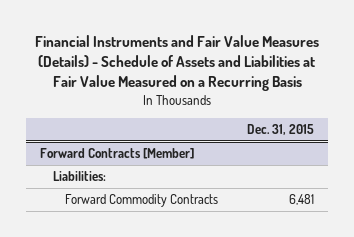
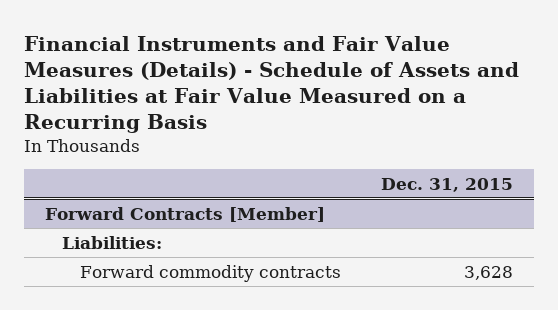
[65,194,219,208] Forward Commodity Contracts -> [80,264,342,282] Forward commodity contracts
[288,194,314,206] 6,481 -> [464,265,514,280] 3,628

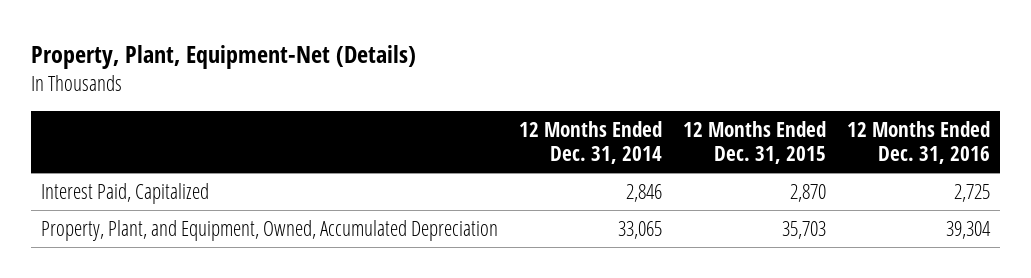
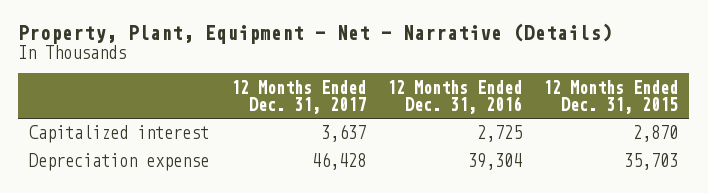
[30,44,416,69] Property, Plant, Equipment-Net (Details) -> [18,23,613,45] Property, Plant, Equipment - Net - Narrative (Details)
[519,120,663,165] 12 Months Ended Dec. 31, 2014 -> none
none -> [230,79,366,114] 12 Months Ended Dec. 31, 2017
[41,182,210,204] Interest Paid, Capitalized -> [29,125,210,144] Capitalized interest
[41,219,499,241] Property, Plant, and Equipment, Owned, Accumulated Depreciation -> [29,153,210,172] Depreciation expense

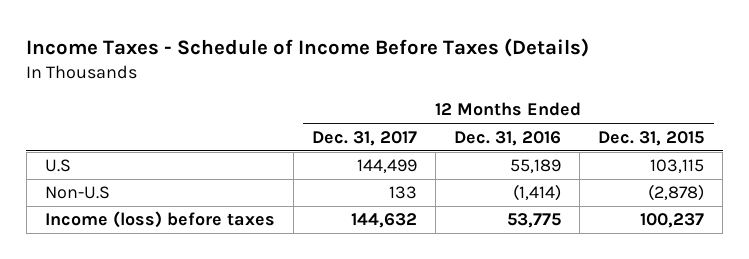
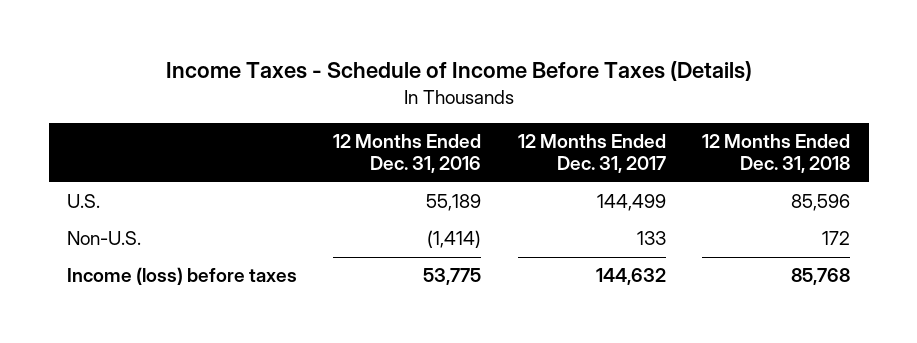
[598,130,705,146] Dec. 31, 2015 -> none
none -> [702,133,851,174] 12 Months Ended Dec. 31, 2018
[44,159,71,173] U.S -> [66,194,100,209] U.S.
[44,186,110,200] Non-U.S -> [66,231,141,246] Non-U.S.

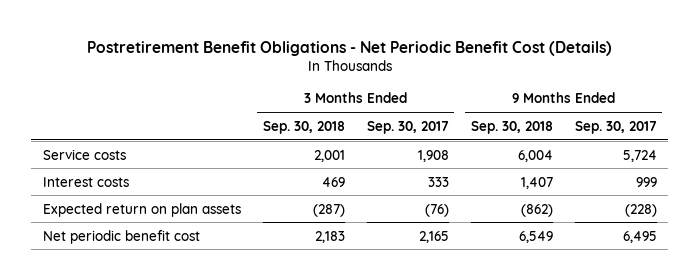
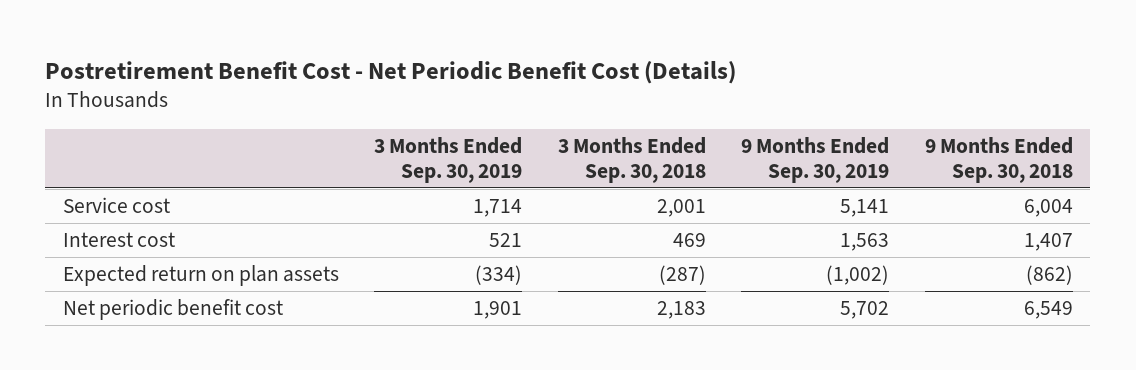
[86,40,612,56] Postretirement Benefit Obligations - Net Periodic Benefit Cost (Details) -> [45,60,737,84] Postretirement Benefit Cost - Net Periodic Benefit Cost (Details)
[366,120,449,134] Sep. 30, 2017 -> none
[574,120,657,134] Sep. 30, 2017 -> none
none -> [374,136,523,183] 3 Months Ended Sep. 30, 2019
none -> [741,136,890,183] 9 Months Ended Sep. 30, 2019
[42,148,126,160] Service costs -> [63,197,171,214] Service cost
[42,176,129,187] Interest costs -> [63,232,176,248] Interest cost

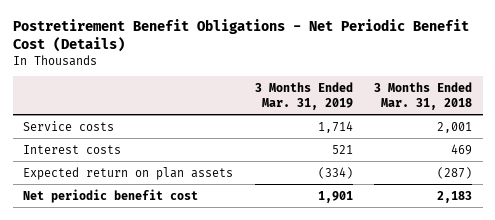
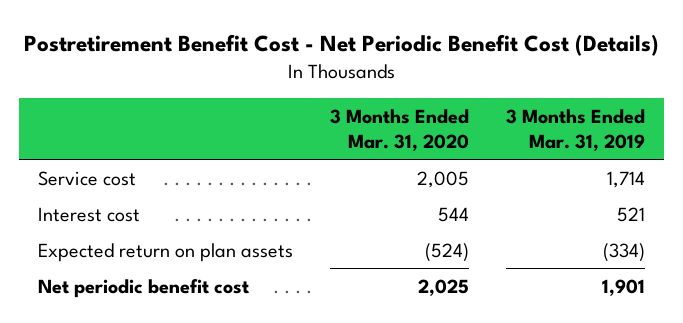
[12,18,469,52] Postretirement Benefit Obligations - Net Periodic Benefit Cost (Details) -> [23,33,659,56] Postretirement Benefit Cost - Net Periodic Benefit Cost (Details)
[374,82,473,110] 3 Months Ended Mar. 31, 2018 -> none
none -> [330,108,470,151] 3 Months Ended Mar. 31, 2020
[23,120,115,131] Service costs -> [37,170,136,186] Service cost
[23,144,122,154] Interest costs -> [37,206,140,222] Interest cost

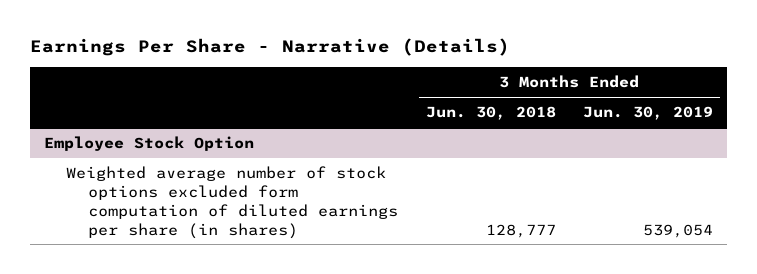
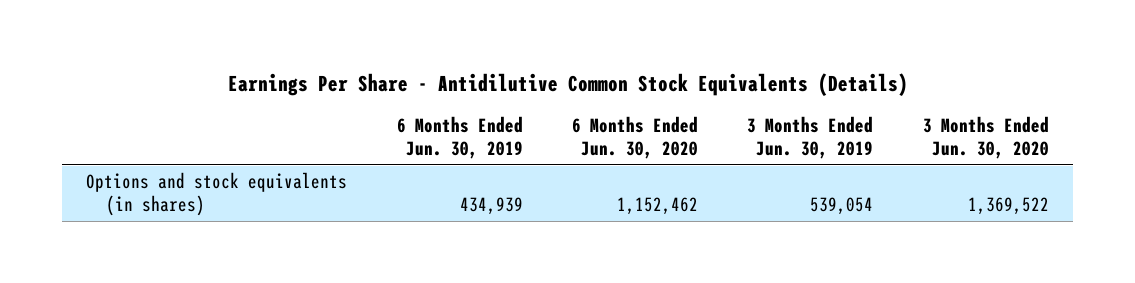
[29,38,510,57] Earnings Per Share - Narrative (Details) -> [227,73,908,97] Earnings Per Share - Antidilutive Common Stock Equivalents (Details)
[425,106,556,121] Jun. 30, 2018 -> none
none -> [396,116,523,160] 6 Months Ended Jun. 30, 2019
none -> [572,116,699,160] 6 Months Ended Jun. 30, 2020
none -> [922,116,1049,160] 3 Months Ended Jun. 30, 2020
[43,136,254,152] Employee Stock Option -> none
[65,166,399,239] Weighted average number of stock options excluded form computation of diluted earnings per share (in shares) -> [86,172,348,217] Options and stock equivalents (in shares)

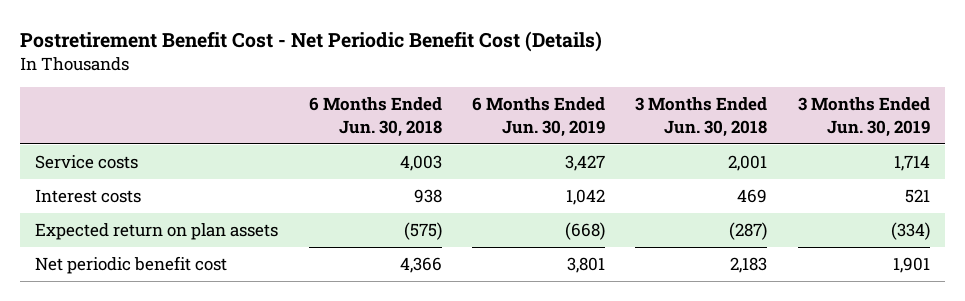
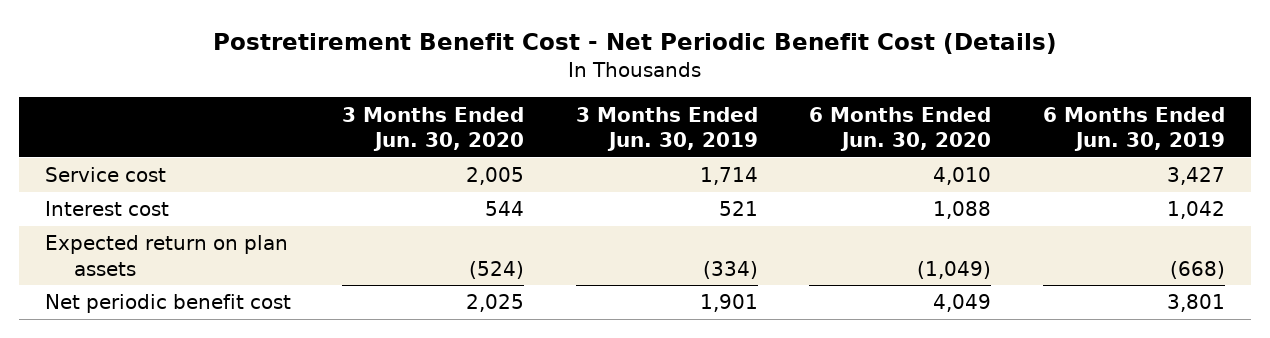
[308,97,442,137] 6 Months Ended Jun. 30, 2018 -> none
[635,97,768,137] 3 Months Ended Jun. 30, 2018 -> none
none -> [342,106,525,152] 3 Months Ended Jun. 30, 2020
none -> [809,106,992,152] 6 Months Ended Jun. 30, 2020
[35,155,139,170] Service costs -> [44,167,166,183] Service cost
[35,189,142,204] Interest costs -> [44,201,169,217] Interest cost

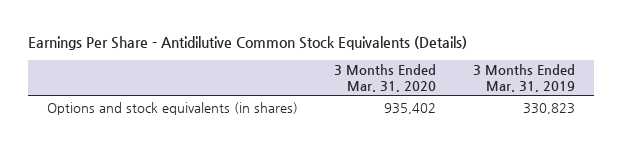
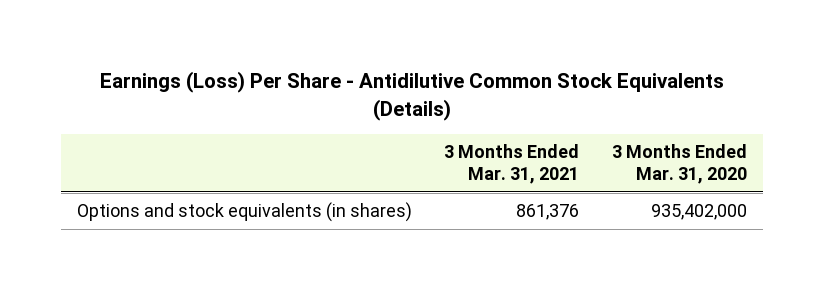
[28,36,468,51] Earnings Per Share - Antidilutive Common Stock Equivalents (Details) -> [99,71,724,121] Earnings (Loss) Per Share - Antidilutive Common Stock Equivalents (Details)
[473,64,576,92] 3 Months Ended Mar. 31, 2019 -> none
none -> [444,143,580,185] 3 Months Ended Mar. 31, 2021
[384,102,437,114] 935,402 -> [650,204,747,221] 935,402,000

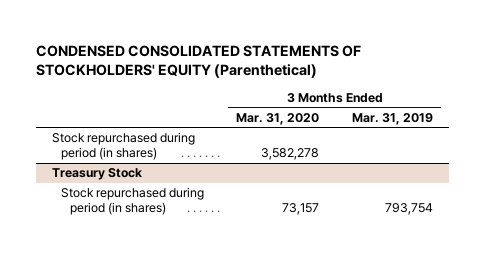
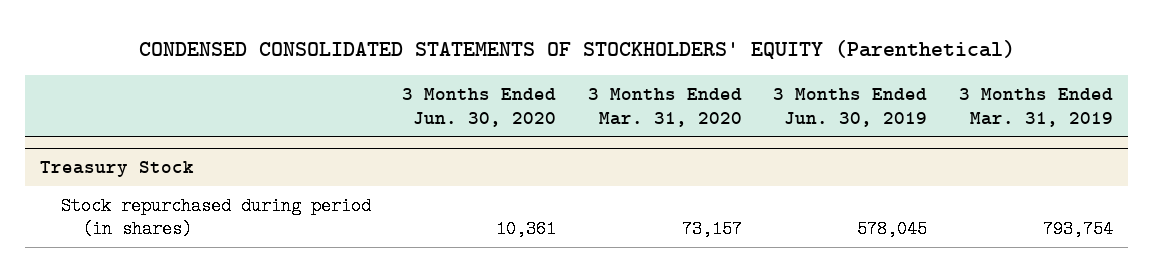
none -> [402,88,557,127] 3 Months Ended Jun. 30, 2020
none -> [773,88,928,127] 3 Months Ended Jun. 30, 2019
[52,132,196,161] Stock repurchased during period (in shares) -> none

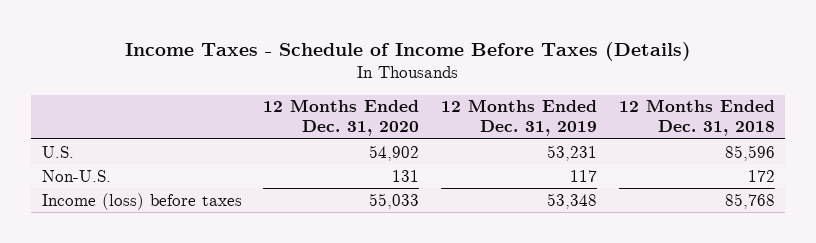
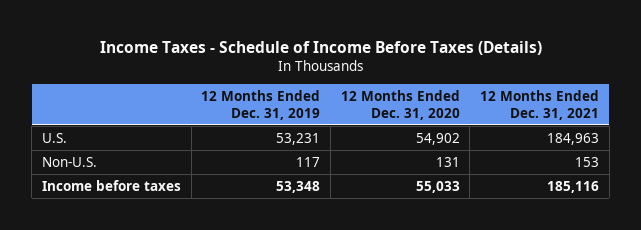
[618,99,775,137] 12 Months Ended Dec. 31, 2018 -> none
none -> [480,90,600,120] 12 Months Ended Dec. 31, 2021
[41,192,242,210] Income (loss) before taxes -> [41,179,181,191] Income before taxes

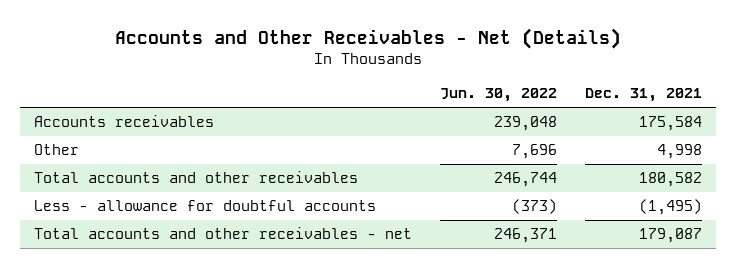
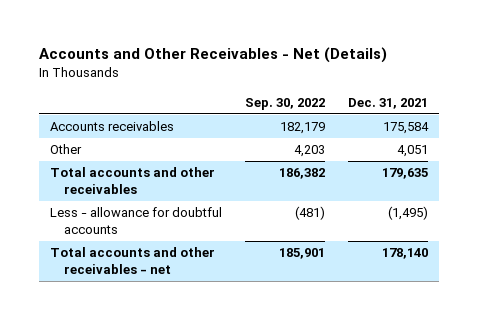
[440,88,558,103] Jun. 30, 2022 -> none
none -> [244,97,325,110] Sep. 30, 2022
[656,144,702,160] 4,998 -> [396,145,428,158] 4,051
[638,172,702,188] 180,582 -> [381,168,428,180] 179,635
[638,228,702,244] 179,087 -> [381,248,428,260] 178,140

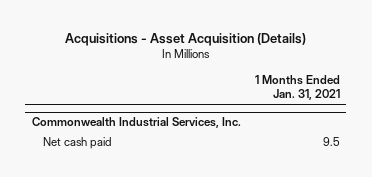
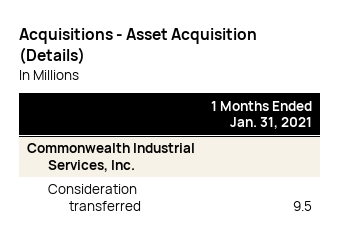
[43,137,113,150] Net cash paid -> [48,184,142,211] Consideration transferred

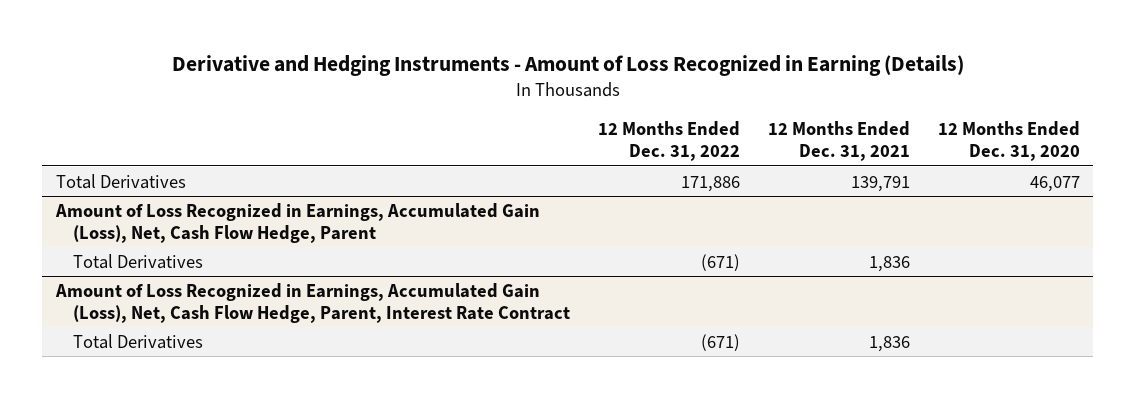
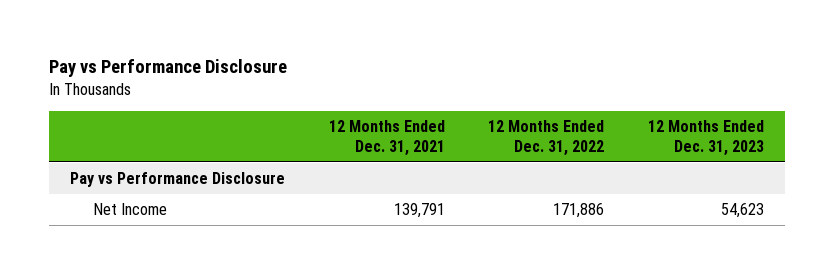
[171,54,964,76] Derivative and Hedging Instruments - Amount of Loss Recognized in Earning (Details) -> [48,59,287,78] Pay vs Performance Disclosure
[937,121,1080,162] 12 Months Ended Dec. 31, 2020 -> none
none -> [647,120,764,156] 12 Months Ended Dec. 31, 2023
[54,202,540,243] Amount of Loss Recognized in Earnings, Accumulated Gain (Loss), Net, Cash Flow Hedge, Parent -> none
[73,253,204,269] Total Derivatives -> none
[54,282,571,323] Amount of Loss Recognized in Earnings, Accumulated Gain (Loss), Net, Cash Flow Hedge, Parent, Interest Rate Contract -> none
[73,333,204,349] Total Derivatives -> none
none -> [70,172,286,188] Pay vs Performance Disclosure
[55,173,186,189] Total Derivatives -> [92,203,167,216] Net Income

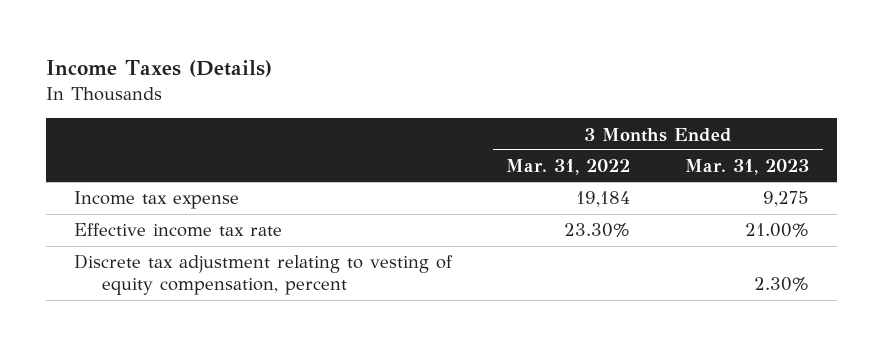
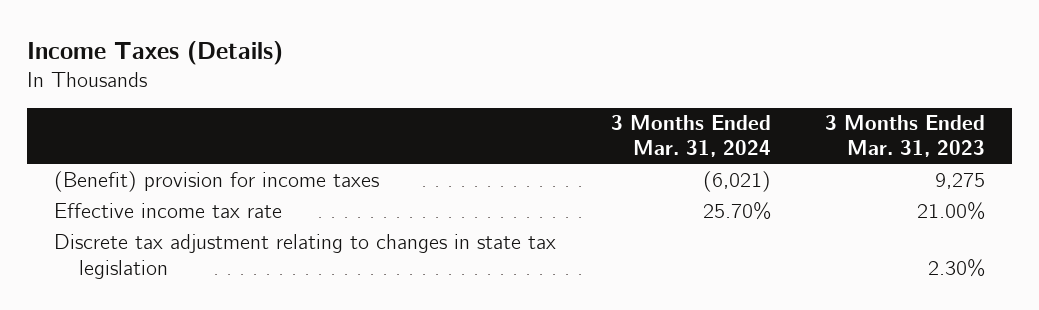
[506,159,631,176] Mar. 31, 2022 -> none
none -> [610,114,771,158] 3 Months Ended Mar. 31, 2024
[73,191,239,210] Income tax expense -> [54,171,380,193] (Benefit) provision for income taxes
[73,254,453,296] Discrete tax adjustment relating to vesting of equity compensation, percent -> none
none -> [54,234,557,279] Discrete tax adjustment relating to changes in state tax legislation

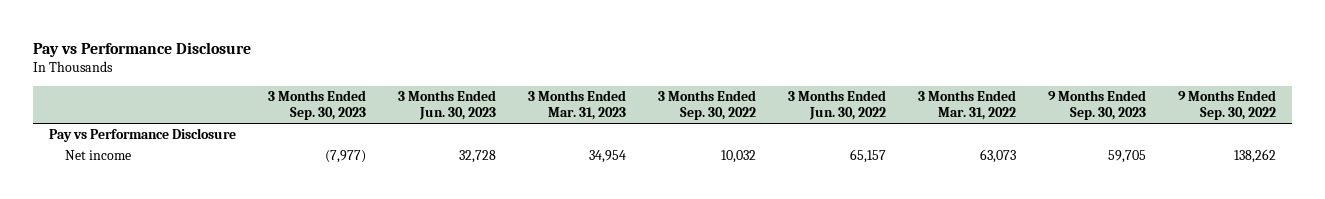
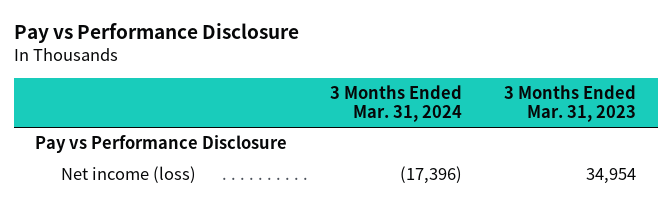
[268,89,367,120] 3 Months Ended Sep. 30, 2023 -> none
[398,89,497,120] 3 Months Ended Jun. 30, 2023 -> none
[658,89,757,120] 3 Months Ended Sep. 30, 2022 -> none
[788,89,887,120] 3 Months Ended Jun. 30, 2022 -> none
[918,89,1017,120] 3 Months Ended Mar. 31, 2022 -> none
[1047,89,1146,120] 9 Months Ended Sep. 30, 2023 -> none
[1177,89,1276,120] 9 Months Ended Sep. 30, 2022 -> none
none -> [329,84,462,122] 3 Months Ended Mar. 31, 2024
[65,150,132,161] Net income -> [60,166,196,184] Net income (loss)

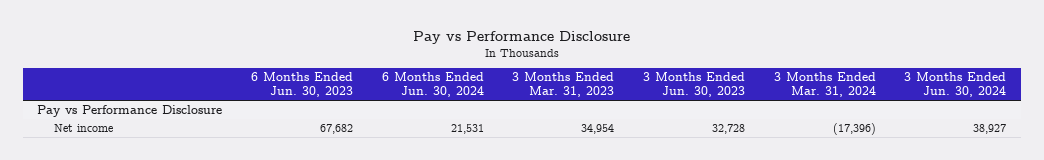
none -> [250,72,353,98] 6 Months Ended Jun. 30, 2023
none -> [381,72,484,98] 6 Months Ended Jun. 30, 2024
none -> [642,72,745,98] 3 Months Ended Jun. 30, 2023
none -> [904,72,1007,98] 3 Months Ended Jun. 30, 2024
[60,166,196,184] Net income (loss) -> [53,123,113,132] Net income

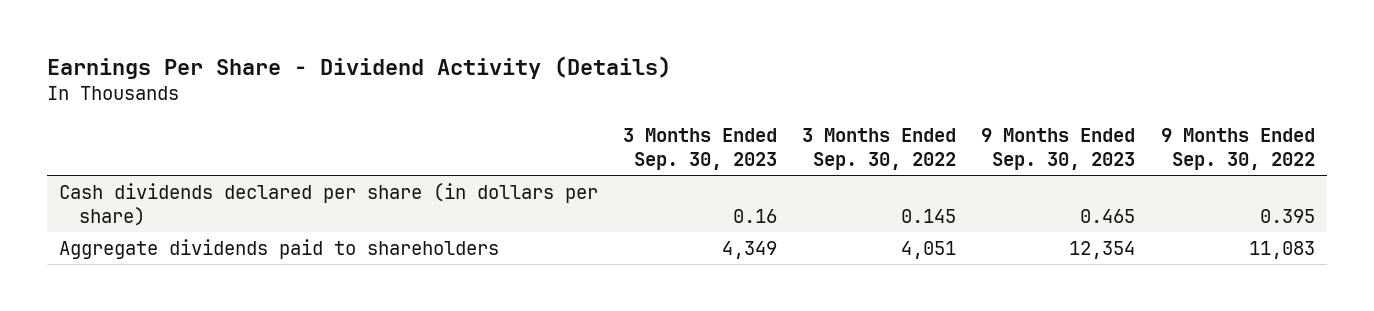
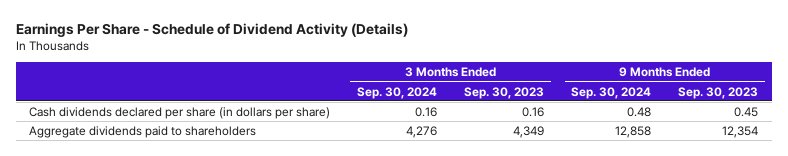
[46,56,671,80] Earnings Per Share - Dividend Activity (Details) -> [15,23,408,38] Earnings Per Share - Schedule of Dividend Activity (Details)
[802,127,957,170] 3 Months Ended Sep. 30, 2022 -> none
[1160,127,1315,170] 9 Months Ended Sep. 30, 2022 -> none
none -> [357,86,438,99] Sep. 30, 2024
none -> [571,86,652,99] Sep. 30, 2024
[1080,208,1136,223] 0.465 -> [734,106,759,117] 0.45

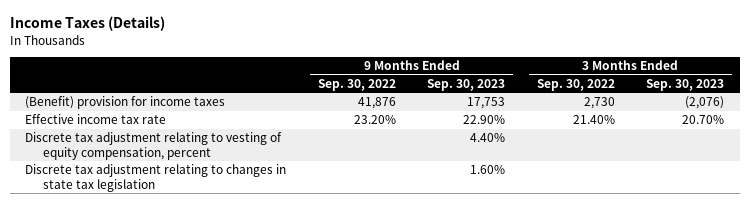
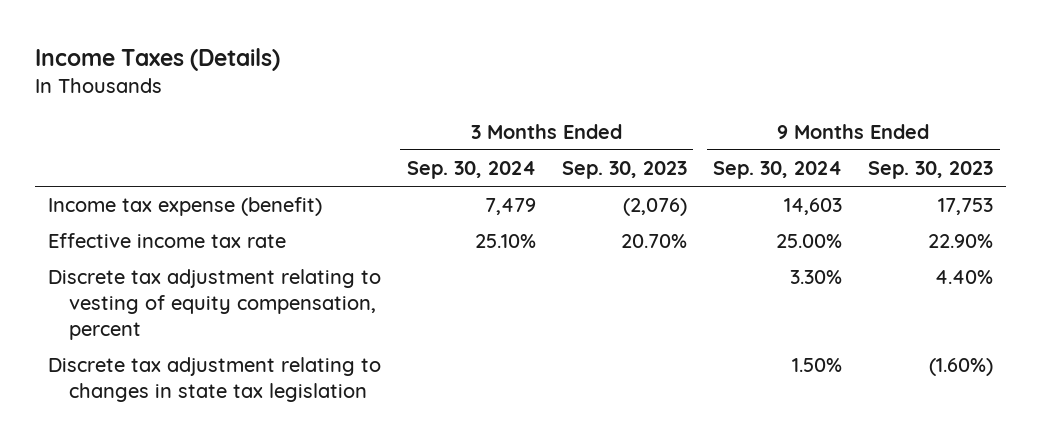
[317,78,396,91] Sep. 30, 2022 -> none
[536,78,615,91] Sep. 30, 2022 -> none
none -> [406,161,536,180] Sep. 30, 2024
none -> [713,161,843,180] Sep. 30, 2024
[25,96,226,110] (Benefit) provision for income taxes -> [47,197,322,217] Income tax expense (benefit)
[470,165,506,175] 1.60% -> [929,358,994,377] (1.60%)

